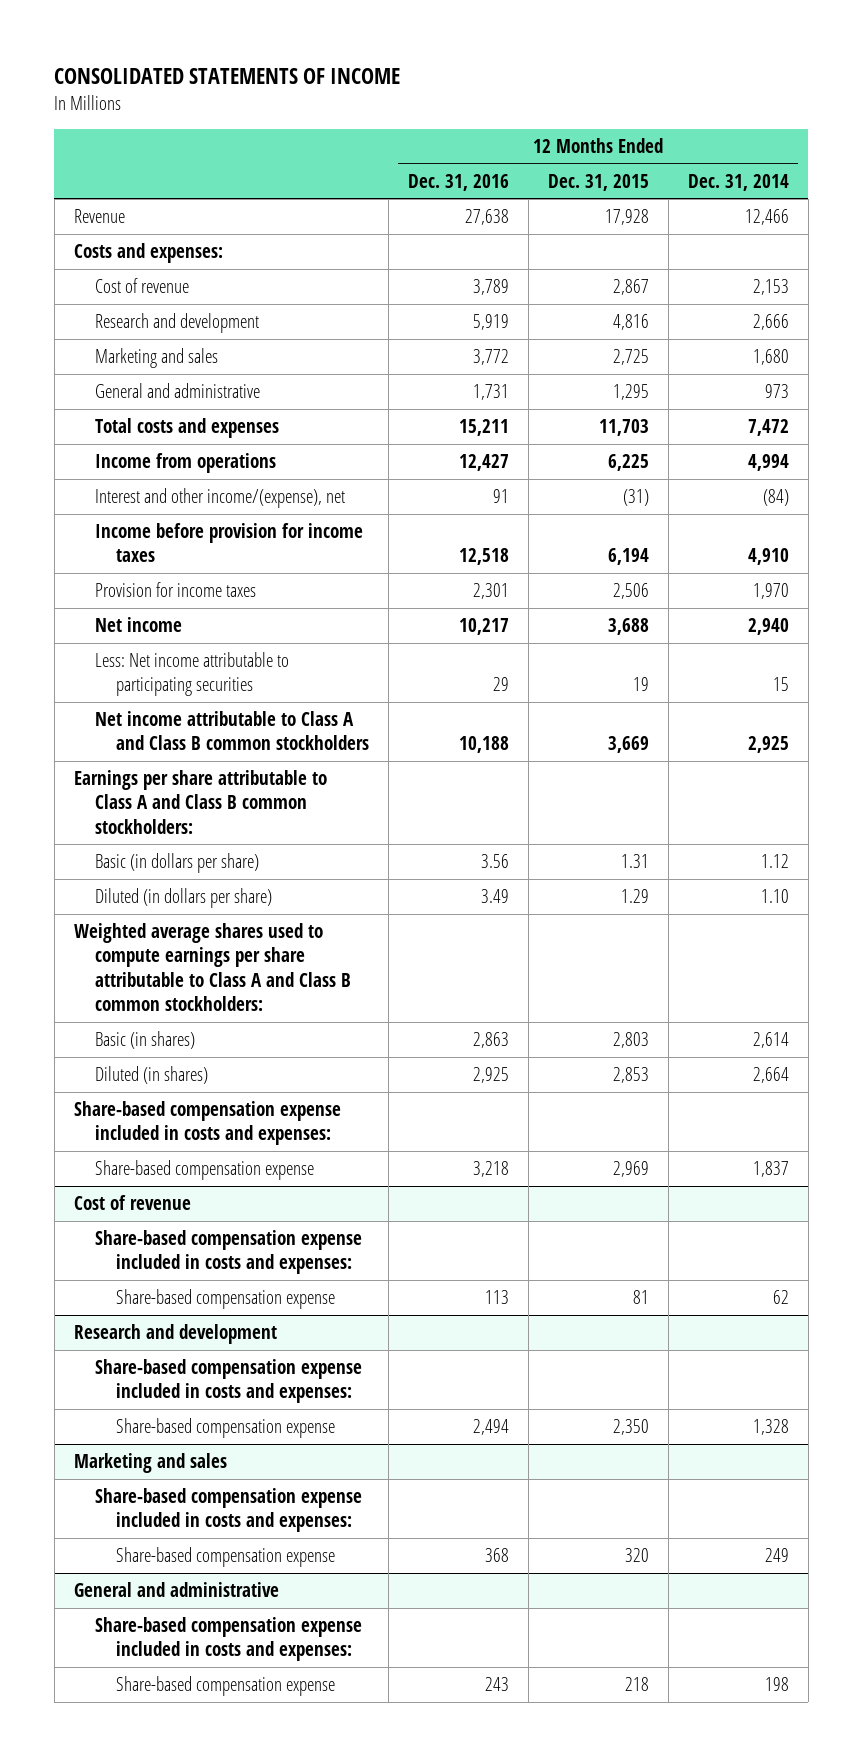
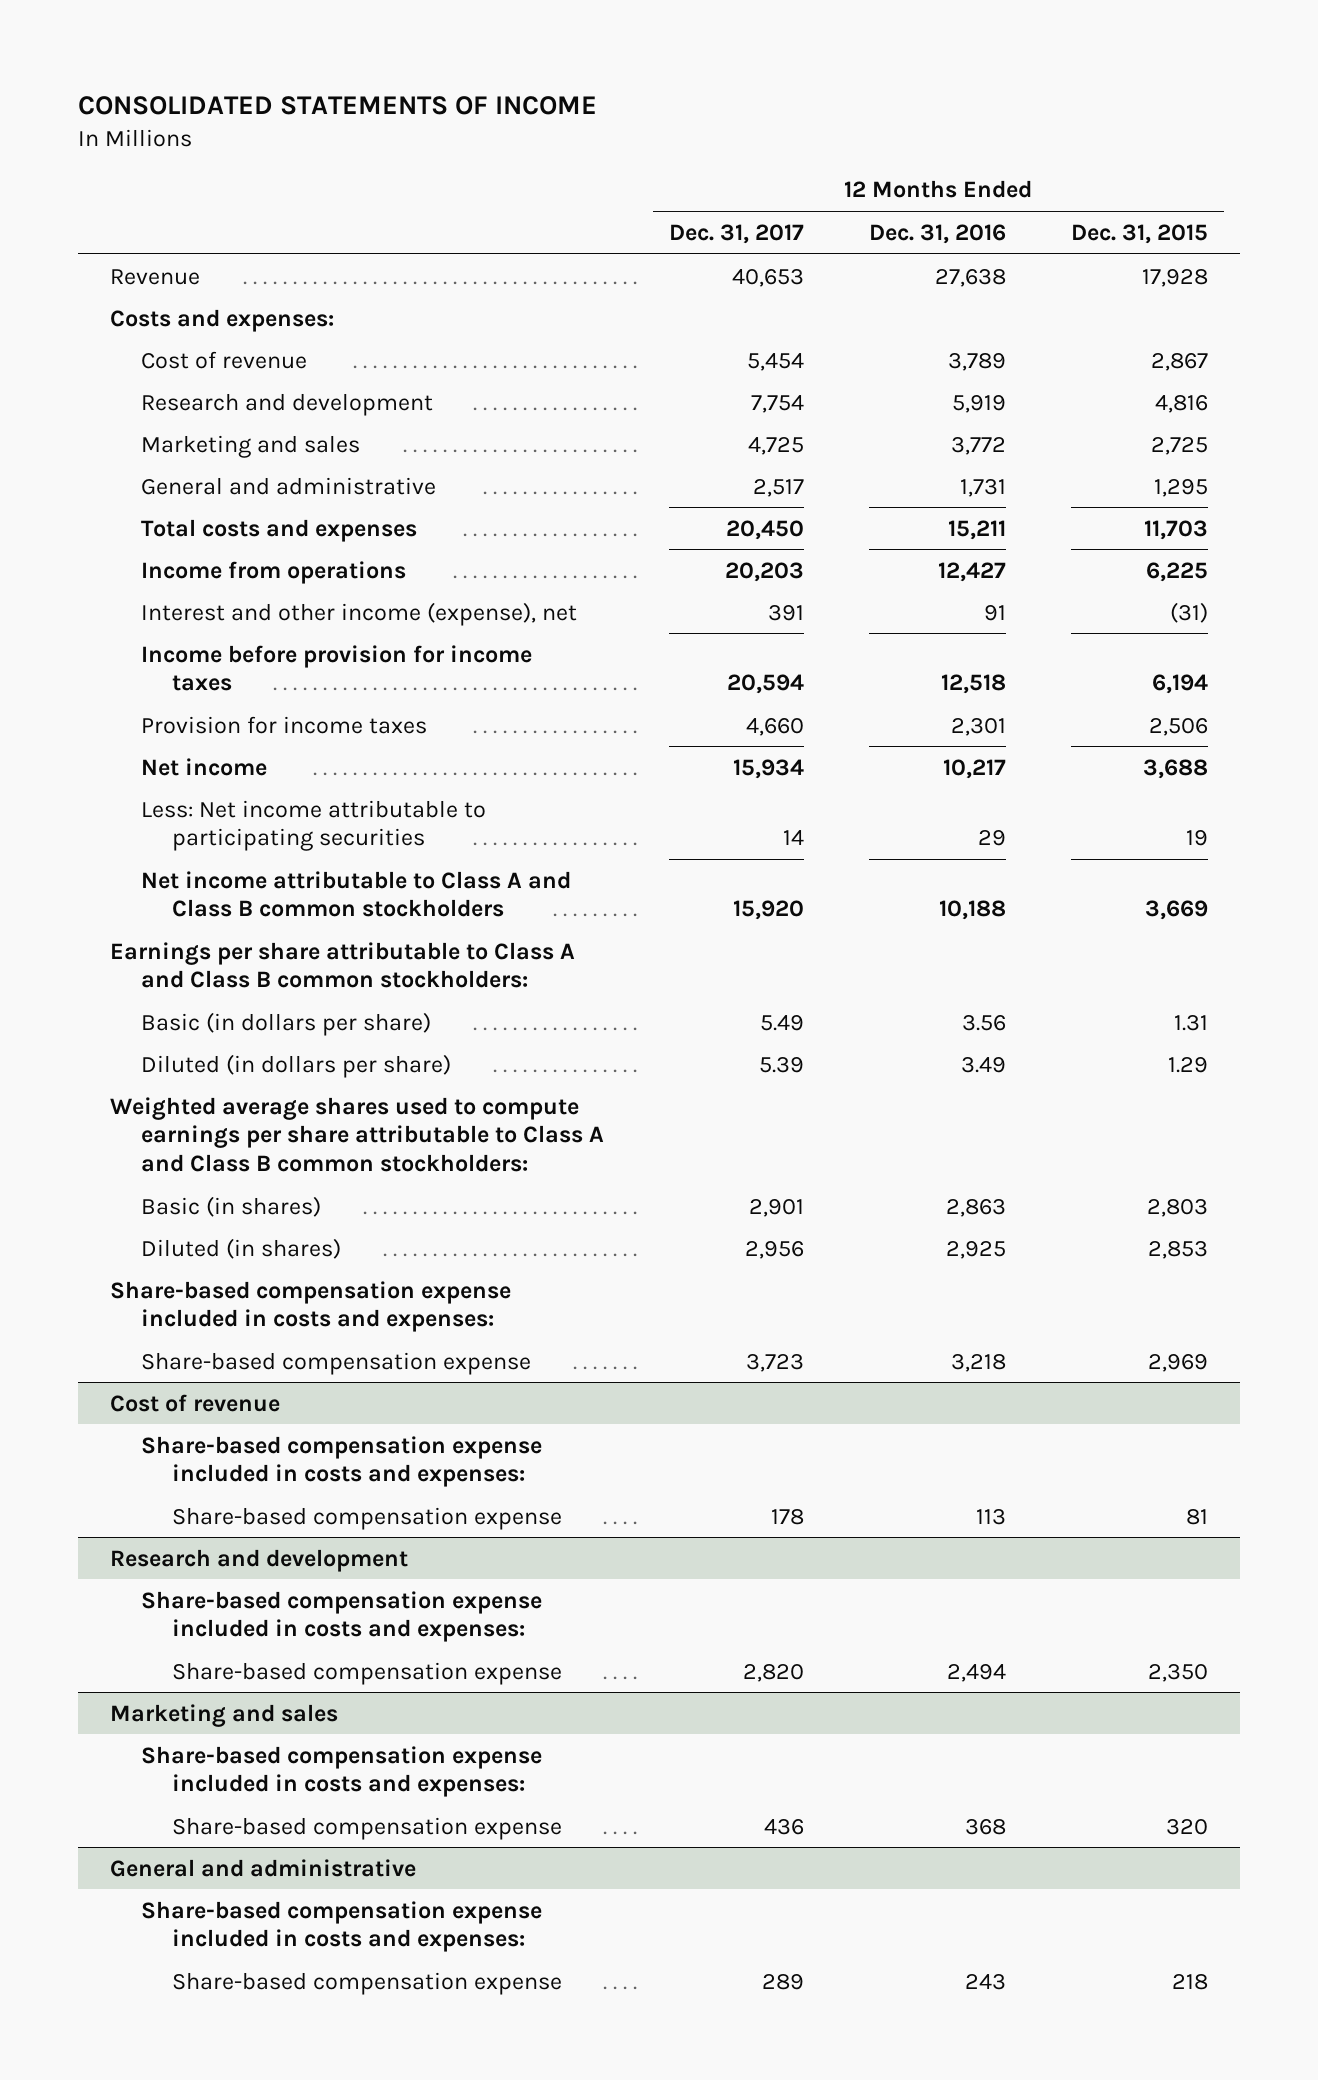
[687,173,789,191] Dec. 31, 2014 -> none
none -> [669,223,805,244] Dec. 31, 2017
[94,488,345,509] Interest and other income/(expense), net -> [141,601,578,626] Interest and other income (expense), net

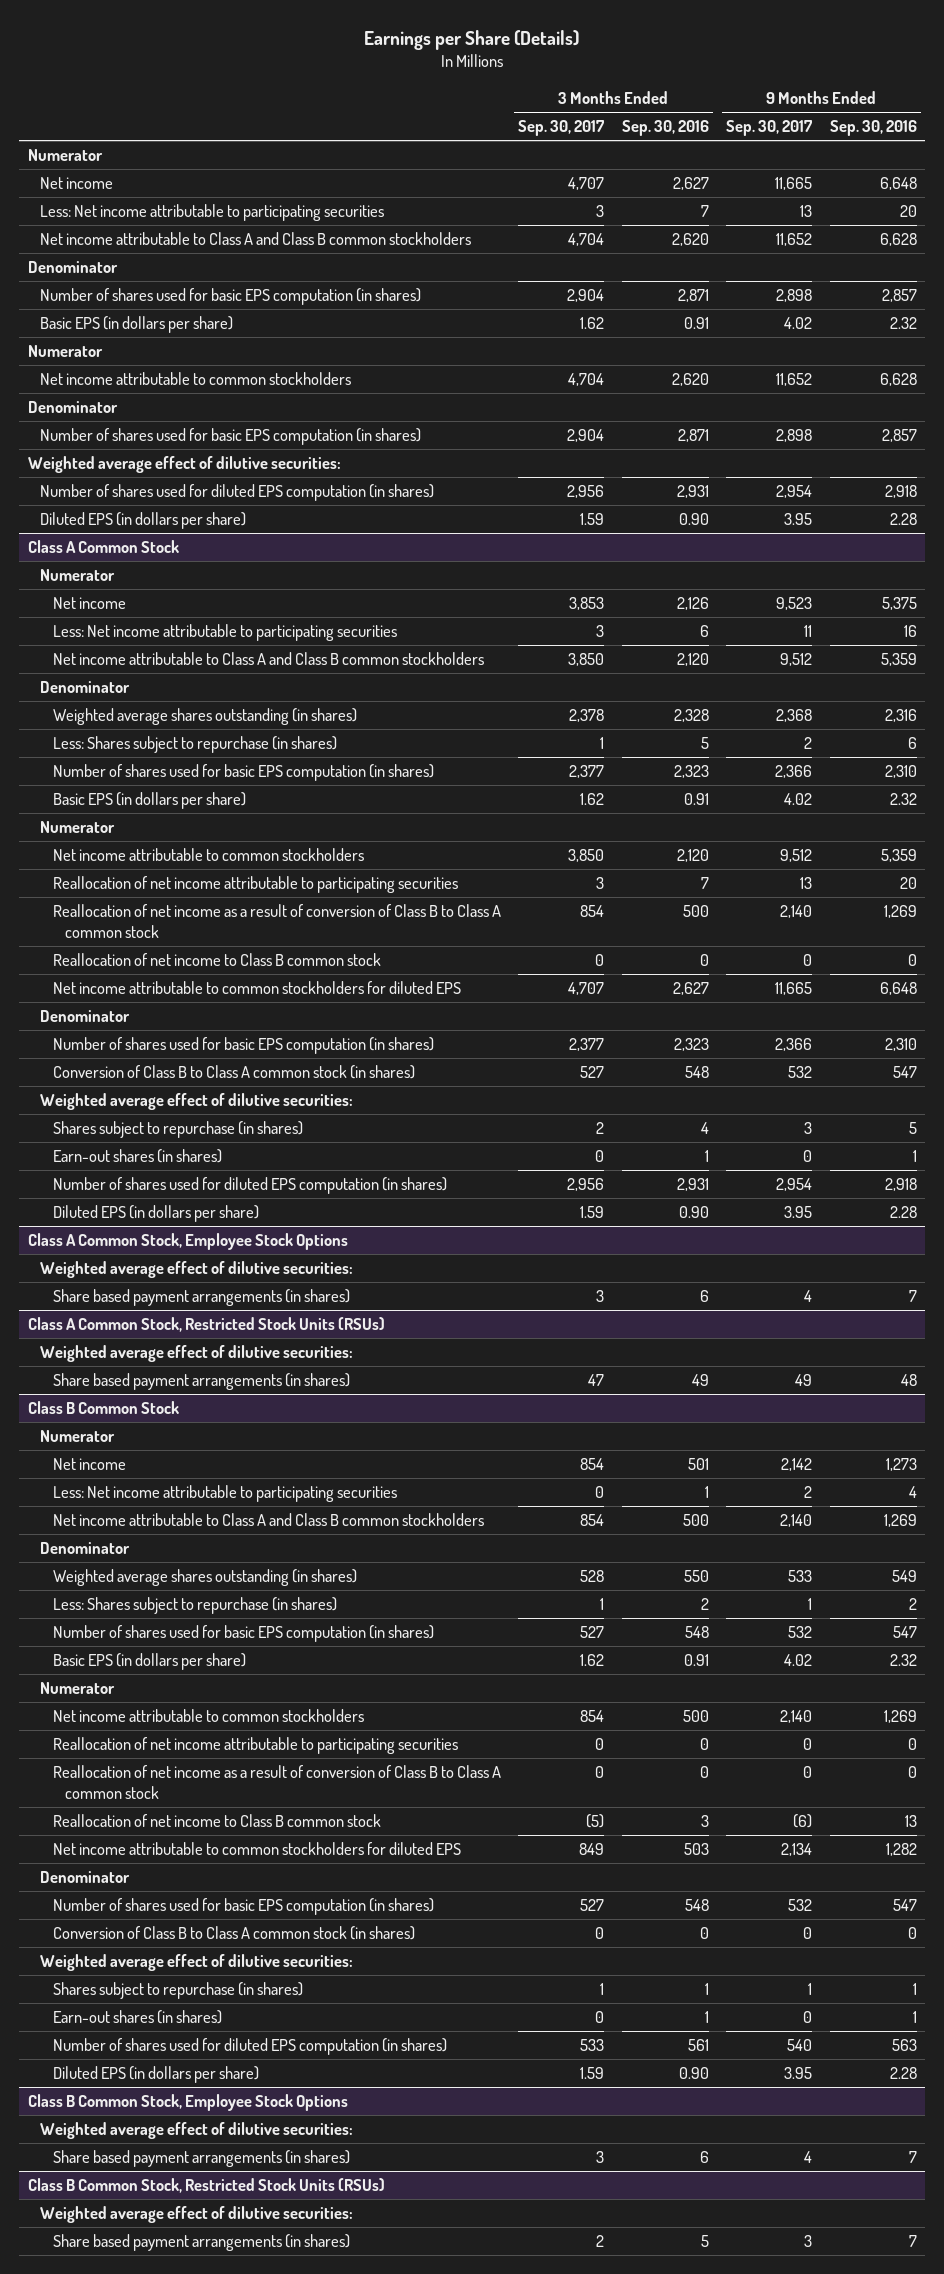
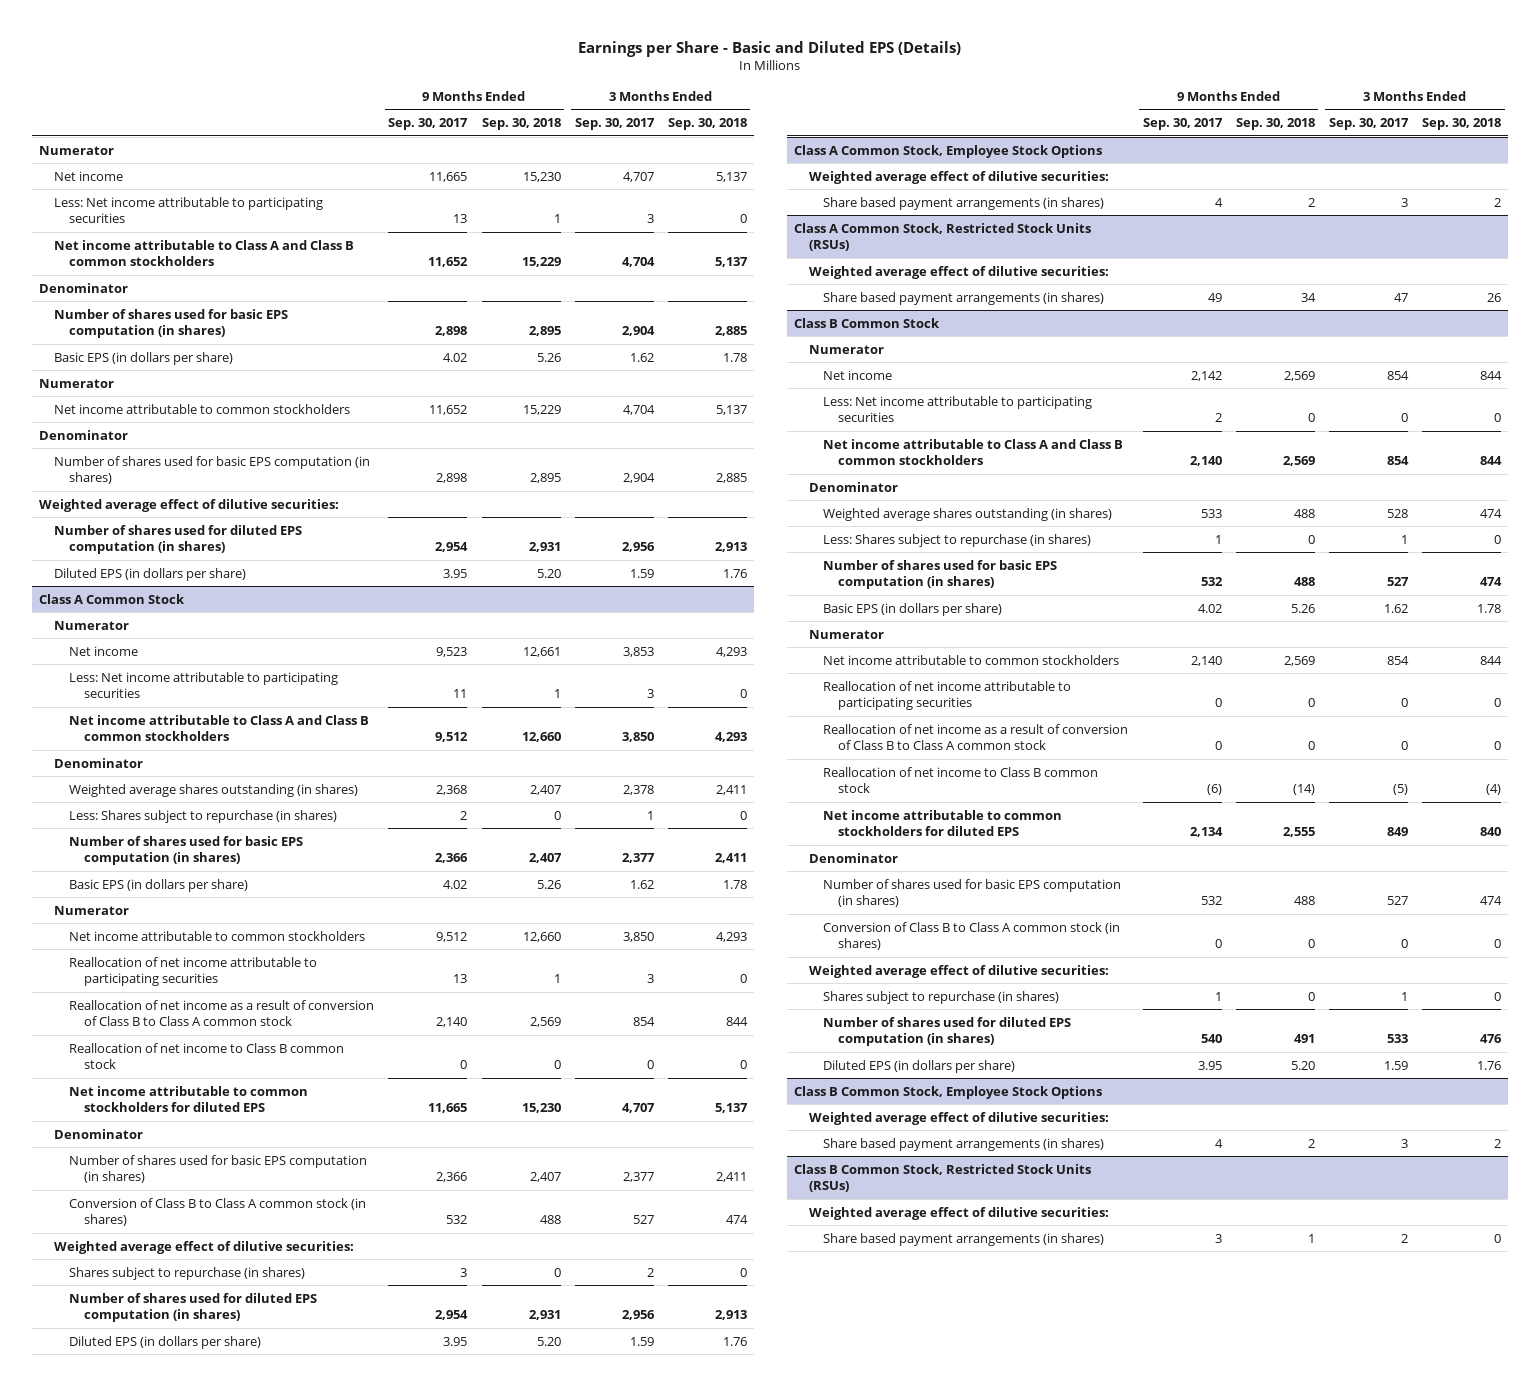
[364,29,580,50] Earnings per Share (Details) -> [578,40,962,57] Earnings per Share - Basic and Diluted EPS (Details)
[621,120,709,137] Sep. 30, 2016 -> none
[829,120,917,137] Sep. 30, 2016 -> none
none -> [481,118,561,131] Sep. 30, 2018
none -> [667,118,747,131] Sep. 30, 2018
[52,1149,222,1164] Earn-out shares (in shares) -> none
[52,2010,222,2025] Earn-out shares (in shares) -> none

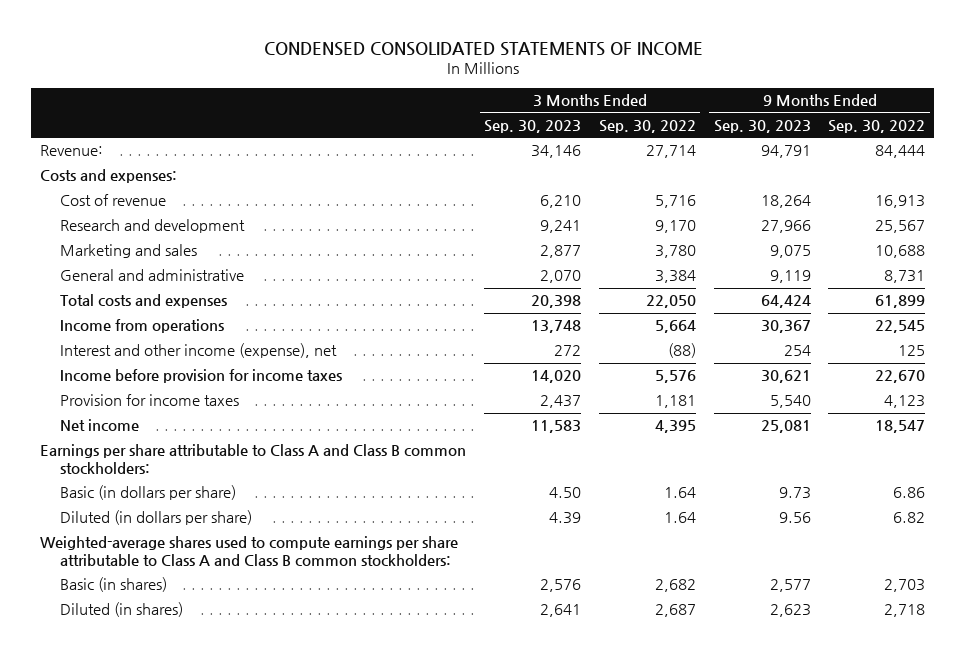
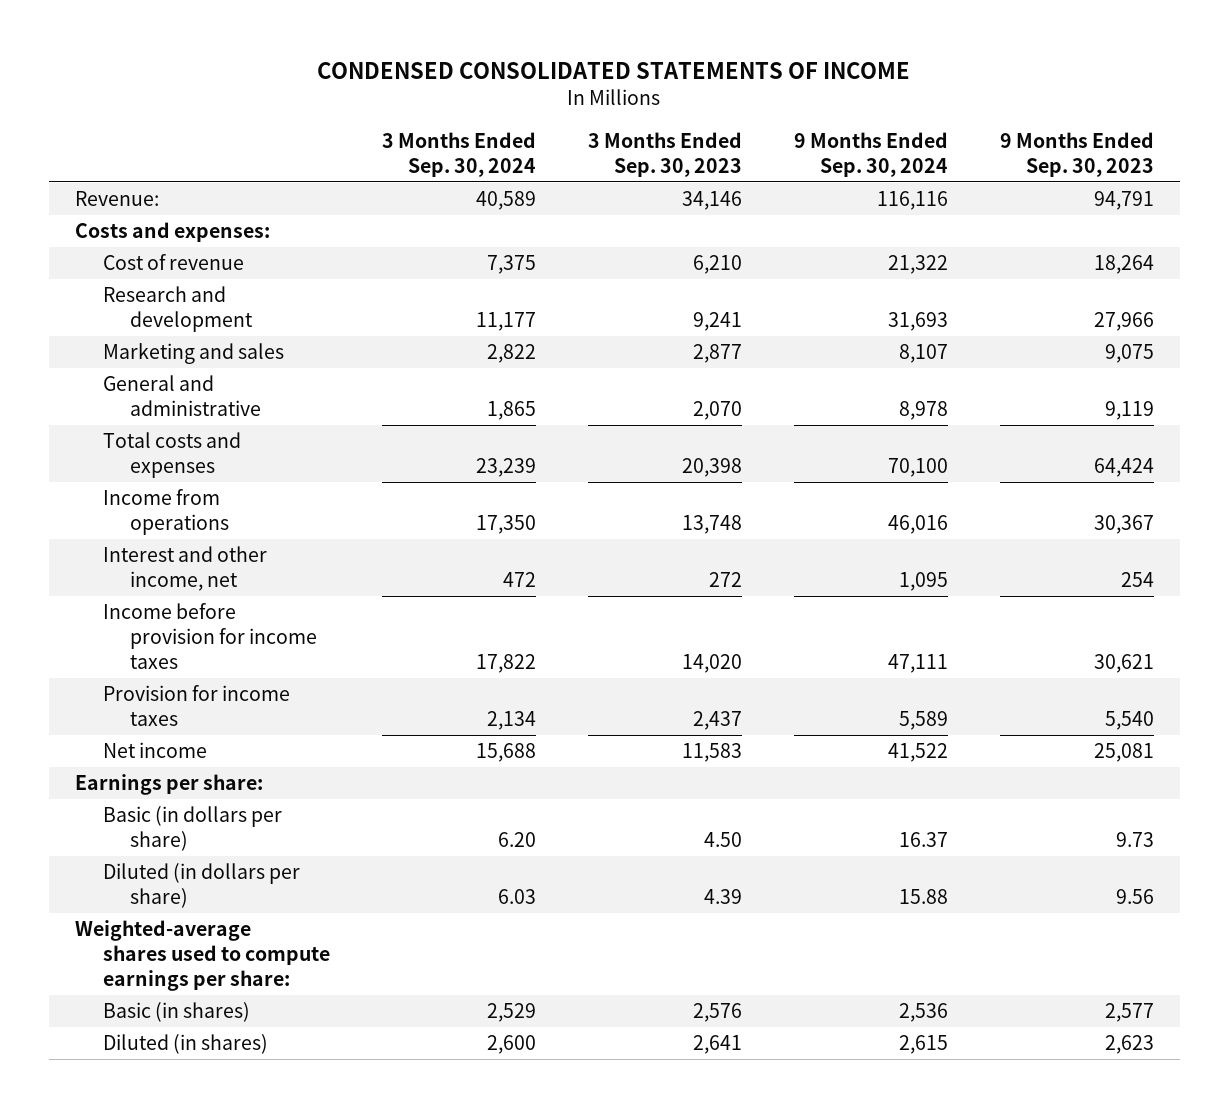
[598,119,696,133] Sep. 30, 2022 -> none
[828,119,926,133] Sep. 30, 2022 -> none
none -> [381,131,536,177] 3 Months Ended Sep. 30, 2024
none -> [793,131,948,177] 9 Months Ended Sep. 30, 2024
[60,343,338,359] Interest and other income (expense), net -> [102,546,267,592] Interest and other income, net
[40,444,467,475] Earnings per share attributable to Class A and Class B common stockholders: -> [75,774,264,796] Earnings per share:
[40,536,459,567] Weighted-average shares used to compute earnings per share attributable to Class A and Class B common stockholders: -> [75,920,330,992] Weighted-average shares used to compute earnings per share:

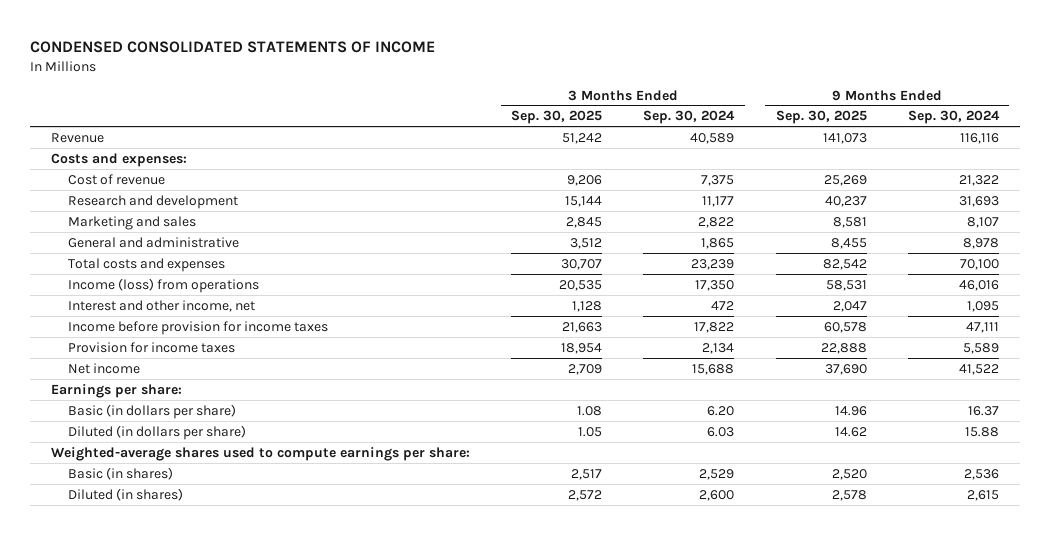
[587,131,742,177] 3 Months Ended Sep. 30, 2023 -> none
[999,131,1154,177] 9 Months Ended Sep. 30, 2023 -> none
none -> [510,110,602,125] Sep. 30, 2025
none -> [775,110,867,125] Sep. 30, 2025
[75,191,160,207] Revenue: -> [50,132,104,143] Revenue
[102,489,230,536] Income from operations -> [68,277,260,293] Income (loss) from operations

